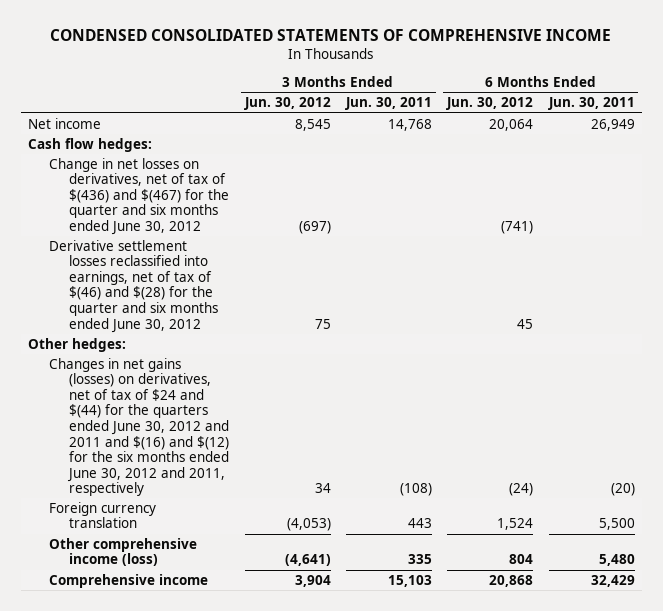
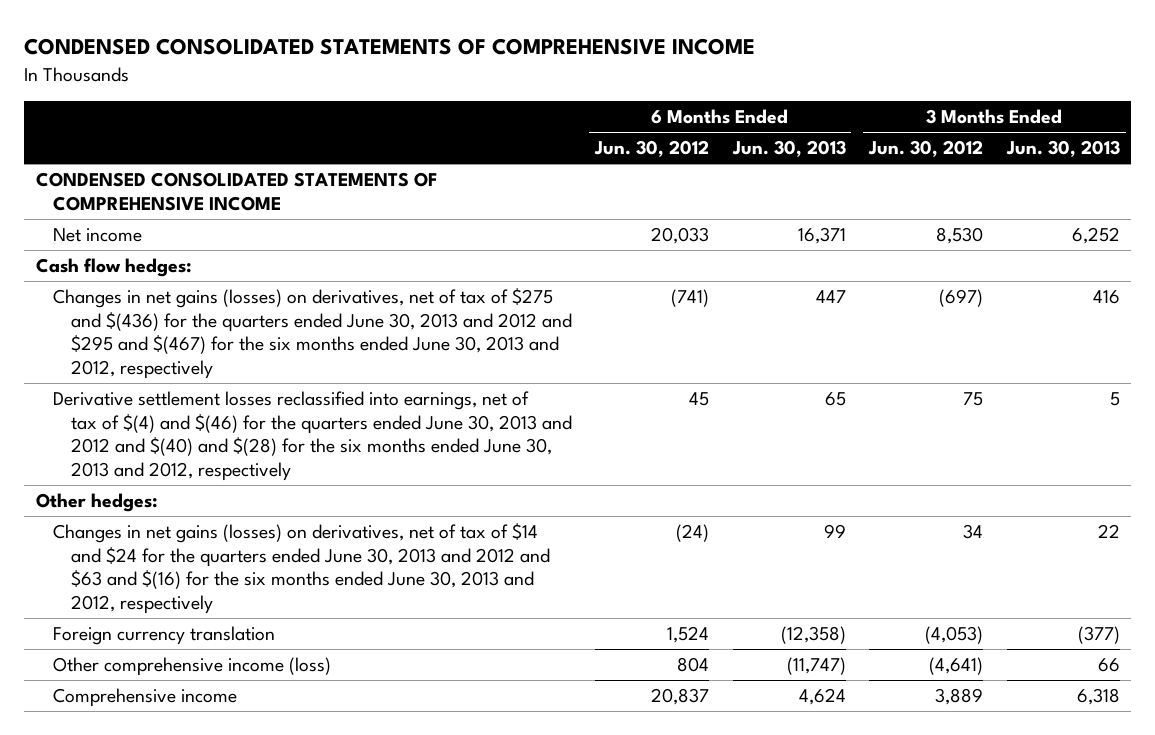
[344,97,432,111] Jun. 30, 2011 -> none
[547,97,635,111] Jun. 30, 2011 -> none
none -> [731,140,846,158] Jun. 30, 2013
none -> [1005,140,1120,158] Jun. 30, 2013
none -> [35,172,437,211] CONDENSED CONSOLIDATED STATEMENTS OF COMPREHENSIVE INCOME
[294,118,331,131] 8,545 -> [936,227,984,245] 8,530
[489,118,534,131] 20,064 -> [651,227,710,245] 20,033
[48,157,230,236] Change in net losses on derivatives, net of tax of $(436) and $(467) for the quarter and six months ended June 30, 2012 -> [53,288,572,380] Changes in net gains (losses) on derivatives, net of tax of $275 and $(436) for the quarters ended June 30, 2013 and 2012 and $295 and $(467) for the six months ended June 30, 2013 and 2012, respectively
[48,239,219,333] Derivative settlement losses reclassified into earnings, net of tax of $(46) and $(28) for the quarter and six months ended June 30, 2012 -> [53,391,572,482] Derivative settlement losses reclassified into earnings, net of tax of $(4) and $(46) for the quarters ended June 30, 2013 and 2012 and $(40) and $(28) for the six months ended June 30, 2013 and 2012, respectively
[48,357,230,497] Changes in net gains (losses) on derivatives, net of tax of $24 and $(44) for the quarters ended June 30, 2012 and 2011 and $(16) and $(12) for the six months ended June 30, 2012 and 2011, respectively -> [53,523,550,615] Changes in net gains (losses) on derivatives, net of tax of $14 and $24 for the quarters ended June 30, 2013 and 2012 and $63 and $(16) for the six months ended June 30, 2013 and 2012, respectively
[294,574,331,587] 3,904 -> [935,688,984,706] 3,889
[489,574,534,587] 20,868 -> [651,688,710,706] 20,837

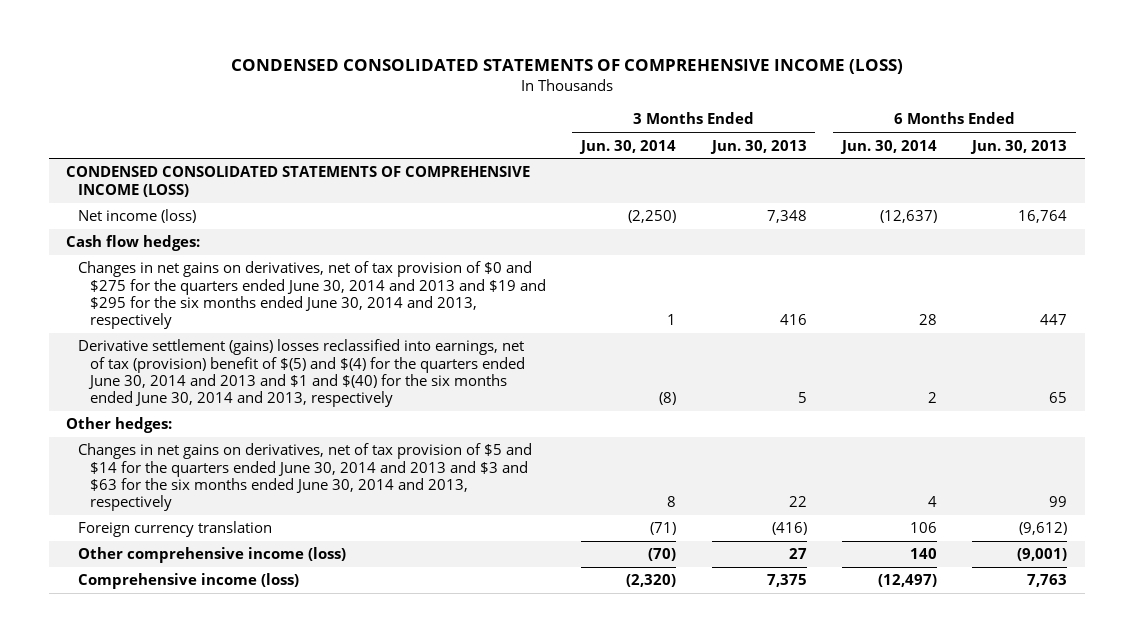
[23,38,755,56] CONDENSED CONSOLIDATED STATEMENTS OF COMPREHENSIVE INCOME -> [230,59,903,75] CONDENSED CONSOLIDATED STATEMENTS OF COMPREHENSIVE INCOME (LOSS)
[594,140,710,158] Jun. 30, 2012 -> none
[868,140,984,158] Jun. 30, 2012 -> none
none -> [579,139,677,154] Jun. 30, 2014
none -> [839,139,937,154] Jun. 30, 2014
[35,172,437,211] CONDENSED CONSOLIDATED STATEMENTS OF COMPREHENSIVE INCOME -> [66,166,531,197] CONDENSED CONSOLIDATED STATEMENTS OF COMPREHENSIVE INCOME (LOSS)
[53,228,143,243] Net income -> [78,209,197,224] Net income (loss)
[797,227,846,245] 16,371 -> [1018,210,1068,224] 16,764
[1071,227,1120,245] 6,252 -> [766,210,807,224] 7,348
[53,288,572,380] Changes in net gains (losses) on derivatives, net of tax of $275 and $(436) for the quarters ended June 30, 2013 and 2012 and $295 and $(467) for the six months ended June 30, 2013 and 2012, respectively -> [78,261,546,330] Changes in net gains on derivatives, net of tax provision of $0 and $275 for the quarters ended June 30, 2014 and 2013 and $19 and $295 for the six months ended June 30, 2014 and 2013, respectively
[53,391,572,482] Derivative settlement losses reclassified into earnings, net of tax of $(4) and $(46) for the quarters ended June 30, 2013 and 2012 and $(40) and $(28) for the six months ended June 30, 2013 and 2012, respectively -> [78,339,525,408] Derivative settlement (gains) losses reclassified into earnings, net of tax (provision) benefit of $(5) and $(4) for the quarters ended June 30, 2014 and 2013 and $1 and $(40) for the six months ended June 30, 2014 and 2013, respectively
[53,523,550,615] Changes in net gains (losses) on derivatives, net of tax of $14 and $24 for the quarters ended June 30, 2013 and 2012 and $63 and $(16) for the six months ended June 30, 2013 and 2012, respectively -> [78,443,533,512] Changes in net gains on derivatives, net of tax provision of $5 and $14 for the quarters ended June 30, 2014 and 2013 and $3 and $63 for the six months ended June 30, 2014 and 2013, respectively
[780,626,846,645] (12,358) -> [1019,522,1068,536] (9,612)
[1077,626,1120,645] (377) -> [771,522,807,536] (416)
[786,657,846,676] (11,747) -> [1017,548,1068,562] (9,001)
[1097,658,1120,673] 66 -> [788,548,807,560] 27
[53,688,238,708] Comprehensive income -> [78,573,300,590] Comprehensive income (loss)
[798,688,846,706] 4,624 -> [1027,574,1068,588] 7,763
[1076,688,1120,706] 6,318 -> [766,574,807,588] 7,375

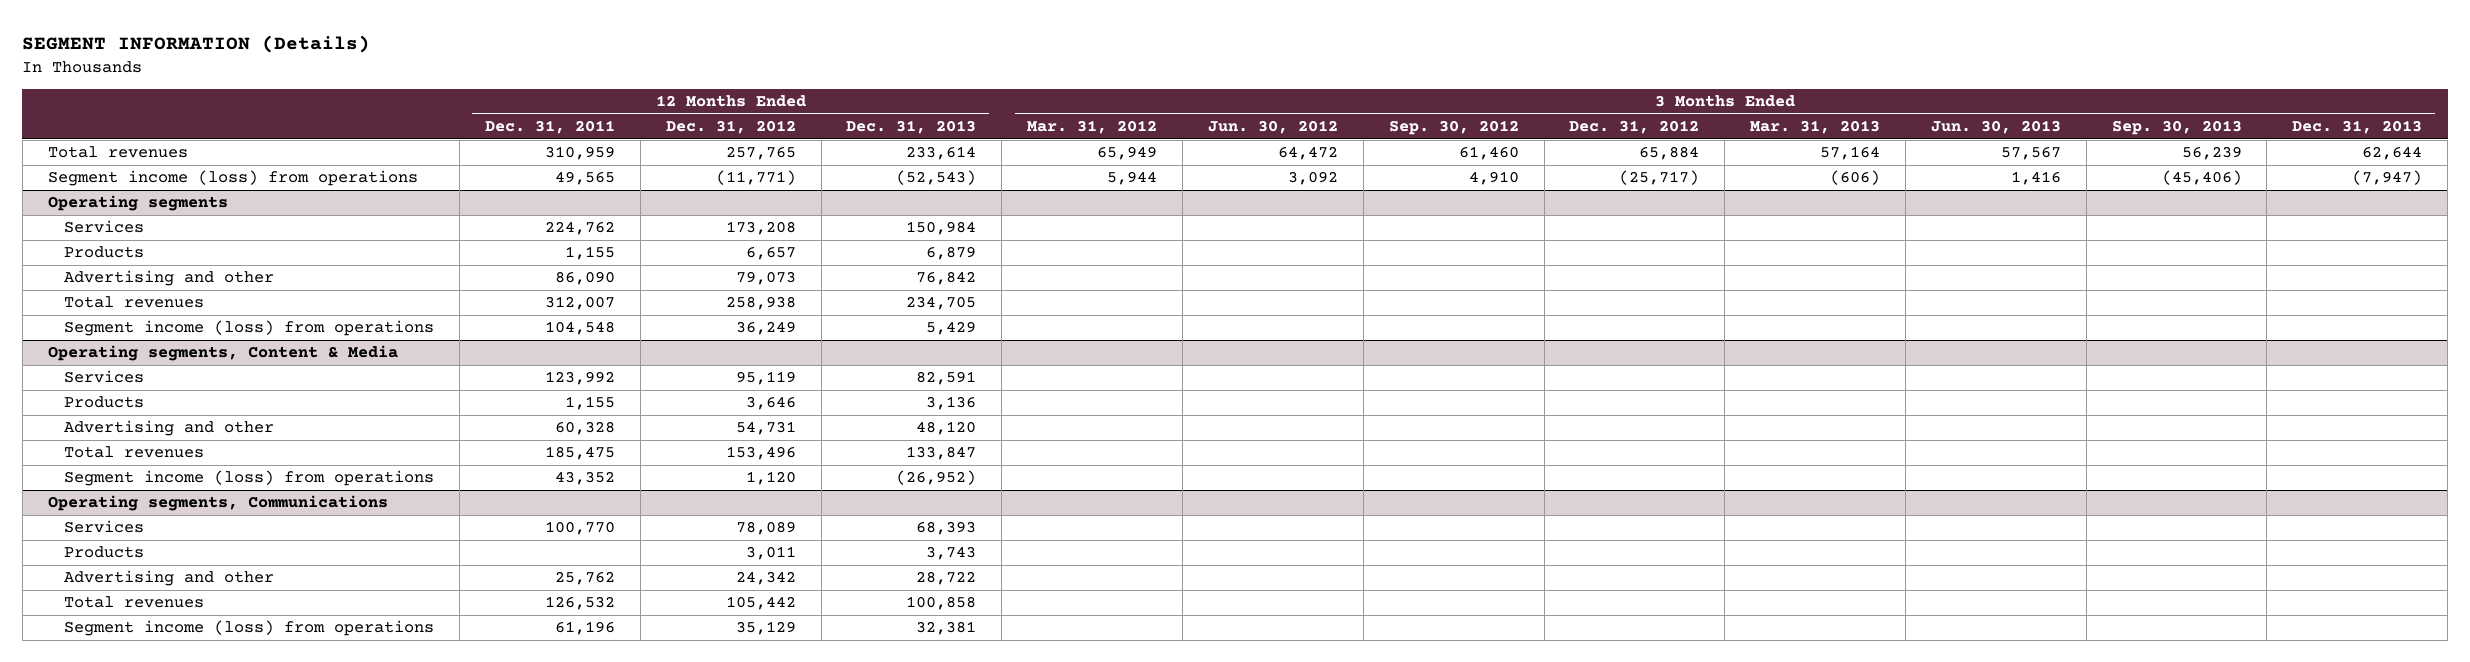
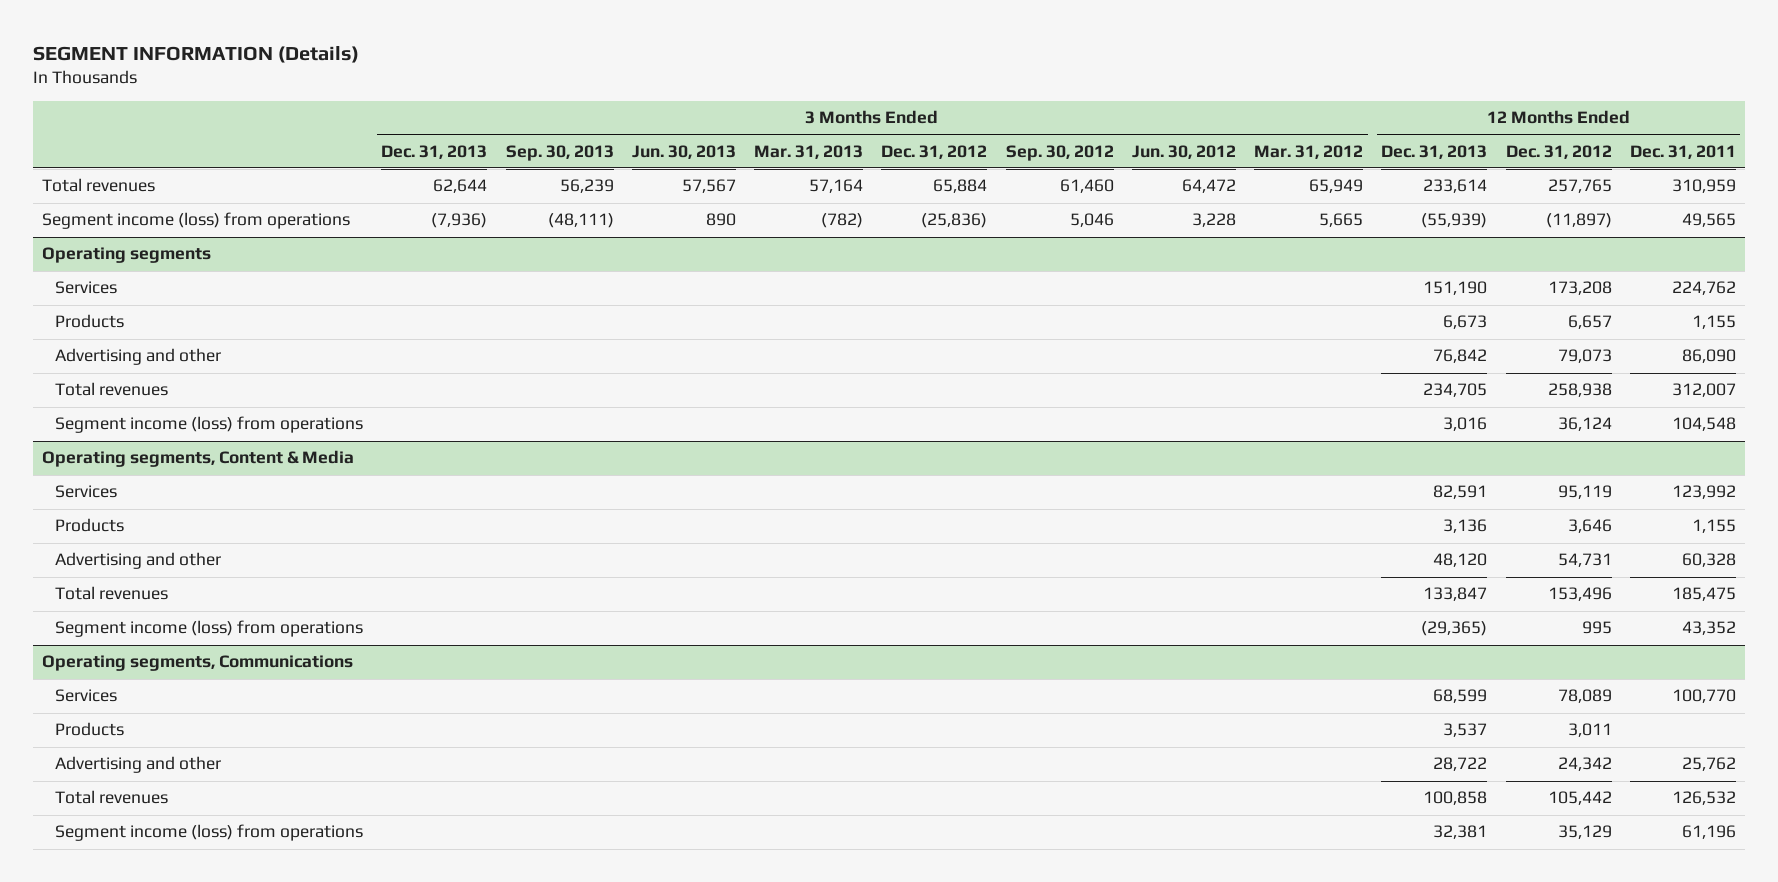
[715,170,796,186] (11,771) -> [1545,213,1612,229] (11,897)
[896,170,977,186] (52,543) -> [1421,213,1488,229] (55,939)
[1107,171,1158,186] 5,944 -> [1319,213,1364,228] 5,665
[1287,171,1338,186] 3,092 -> [1191,213,1236,228] 3,228
[1468,171,1519,186] 4,910 -> [1069,213,1114,228] 5,046
[1619,170,1700,186] (25,717) -> [921,213,988,229] (25,836)
[1830,170,1881,186] (606) -> [821,213,864,229] (782)
[2010,171,2061,186] 1,416 -> [705,213,736,227] 890
[2161,170,2242,186] (45,406) -> [547,213,614,229] (48,111)
[2352,170,2423,186] (7,947) -> [431,213,488,229] (7,936)
[906,221,977,236] 150,984 -> [1423,281,1488,296] 151,190
[926,246,977,261] 6,879 -> [1443,315,1488,330] 6,673
[735,321,796,336] 36,249 -> [1557,417,1612,432] 36,124
[926,321,977,336] 5,429 -> [1443,417,1488,432] 3,016
[745,471,796,486] 1,120 -> [1581,621,1612,635] 995
[896,470,977,486] (26,952) -> [1421,621,1488,637] (29,365)
[916,521,977,536] 68,393 -> [1433,689,1488,704] 68,599
[926,546,977,561] 3,743 -> [1443,723,1488,738] 3,537

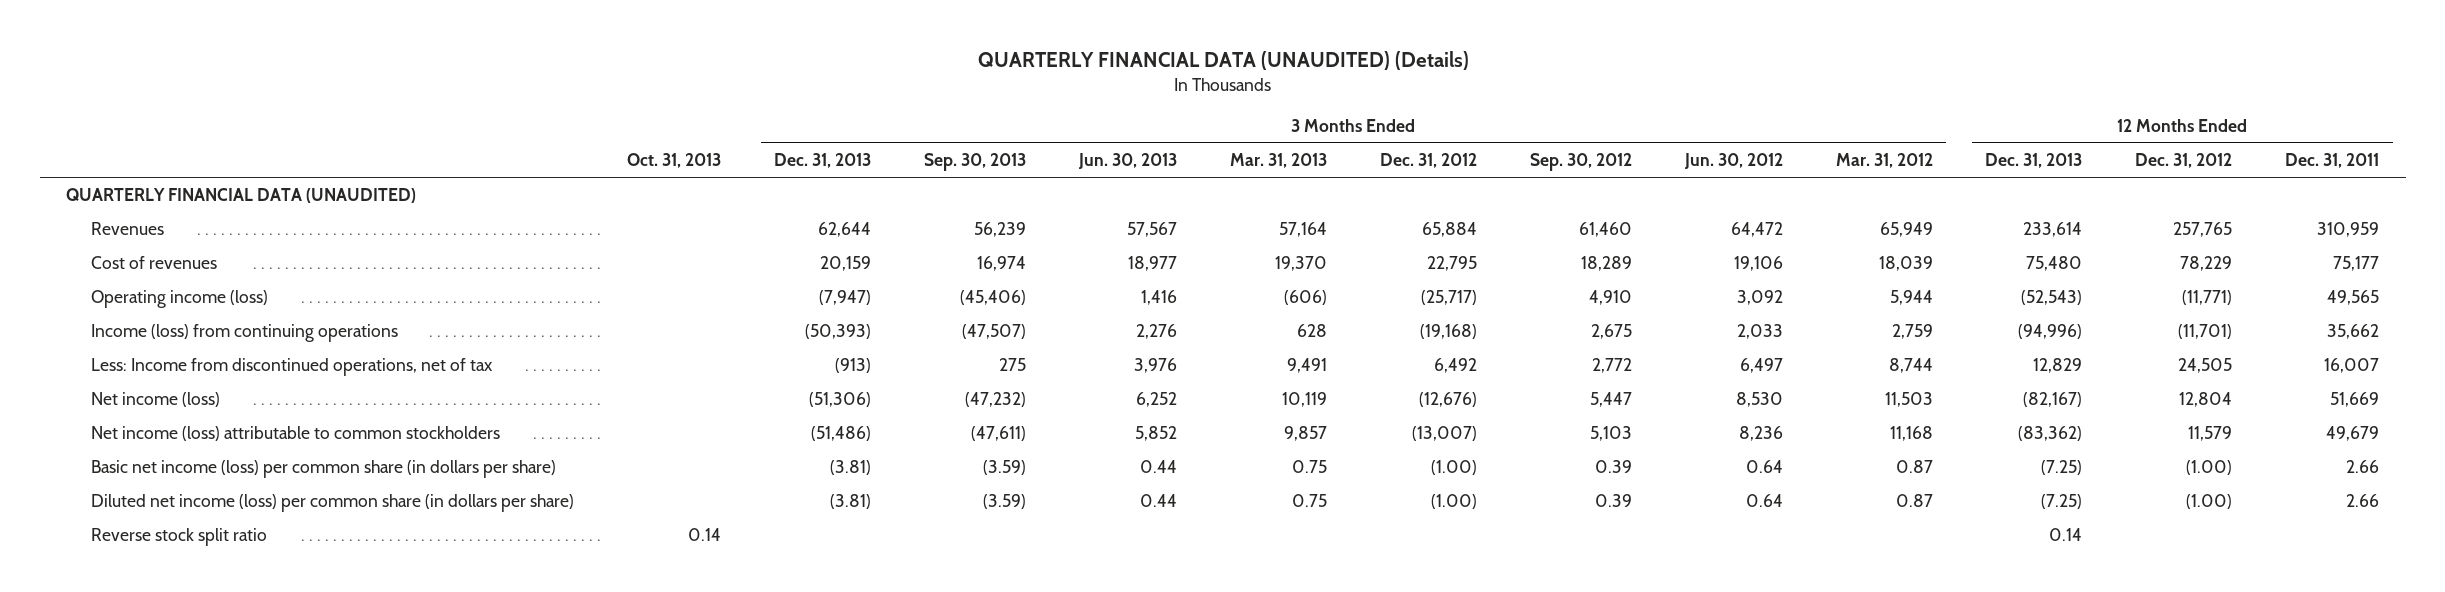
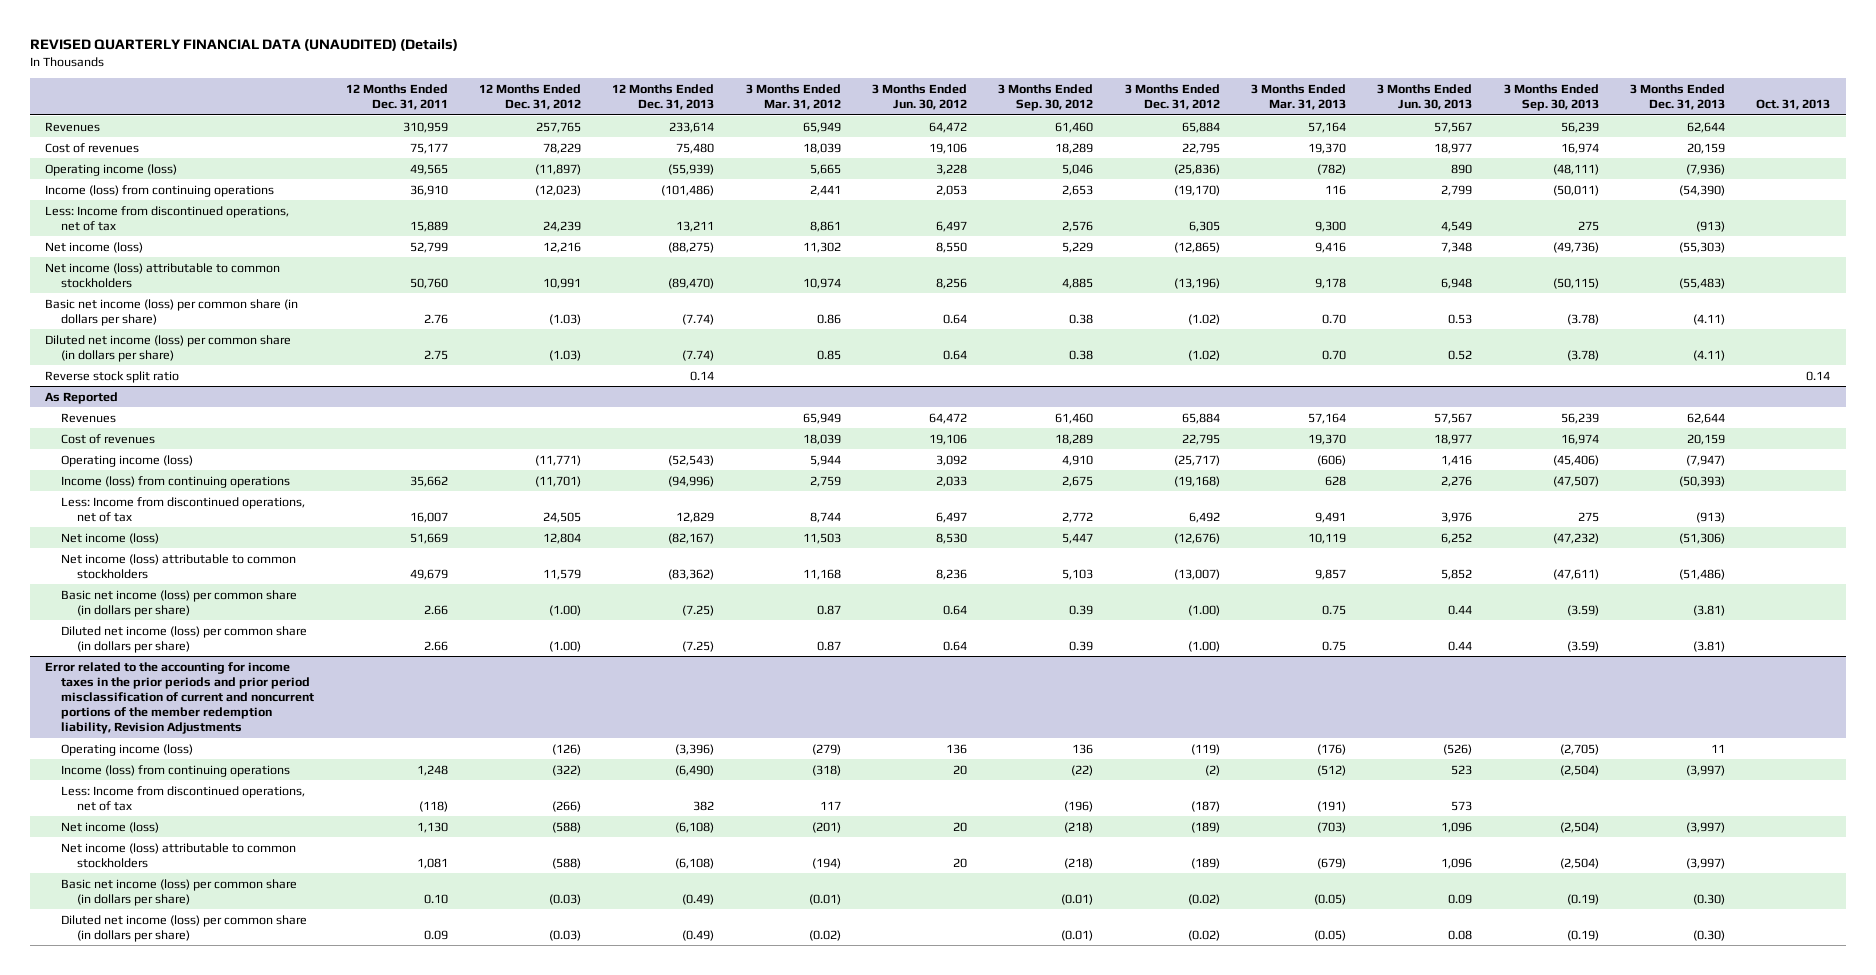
[977,50,1469,70] QUARTERLY FINANCIAL DATA (UNAUDITED) (Details) -> [29,38,458,52] REVISED QUARTERLY FINANCIAL DATA (UNAUDITED) (Details)
[65,188,416,204] QUARTERLY FINANCIAL DATA (UNAUDITED) -> none
[818,290,871,306] (7,947) -> [1686,163,1726,175] (7,936)
[959,290,1026,306] (45,406) -> [1552,163,1599,175] (48,111)
[1140,290,1177,306] 1,416 -> [1451,163,1473,174] 890
[1283,290,1327,306] (606) -> [1316,163,1346,175] (782)
[1420,290,1477,306] (25,717) -> [1173,163,1220,175] (25,836)
[1588,290,1632,306] 4,910 -> [1062,163,1094,175] 5,046
[1736,290,1783,306] 3,092 -> [935,163,967,175] 3,228
[1889,290,1933,306] 5,944 -> [809,163,841,175] 5,665
[2021,290,2083,306] (52,543) -> [668,163,715,175] (55,939)
[2182,290,2233,306] (11,771) -> [534,163,581,175] (11,897)
none -> [45,184,275,197] Income (loss) from continuing operations
none -> [45,205,290,231] Less: Income from discontinued operations, net of tax
none -> [45,241,144,253] Net income (loss)
none -> [45,262,281,288] Net income (loss) attributable to common stockholders
none -> [45,298,299,326] Basic net income (loss) per common share (in dollars per share)
none -> [45,334,292,362] Diluted net income (loss) per common share (in dollars per share)
[91,528,268,547] Reverse stock split ratio -> [45,370,180,383] Reverse stock split ratio
none -> [45,391,119,404] As Reported
none -> [61,412,117,423] Revenues
none -> [61,433,156,444] Cost of revenues
none -> [61,454,194,467] Operating income (loss)
none -> [45,661,315,735] Error related to the accounting for income taxes in the prior periods and prior period misclassification of current and noncurrent portions of the member redemption liability, Revision Adjustments
none -> [61,743,194,756] Operating income (loss)
none -> [61,764,291,777] Income (loss) from continuing operations
none -> [61,785,306,811] Less: Income from discontinued operations, net of tax
none -> [61,821,160,833] Net income (loss)
none -> [61,842,297,868] Net income (loss) attributable to common stockholders
none -> [61,878,298,906] Basic net income (loss) per common share (in dollars per share)
none -> [61,914,308,942] Diluted net income (loss) per common share (in dollars per share)

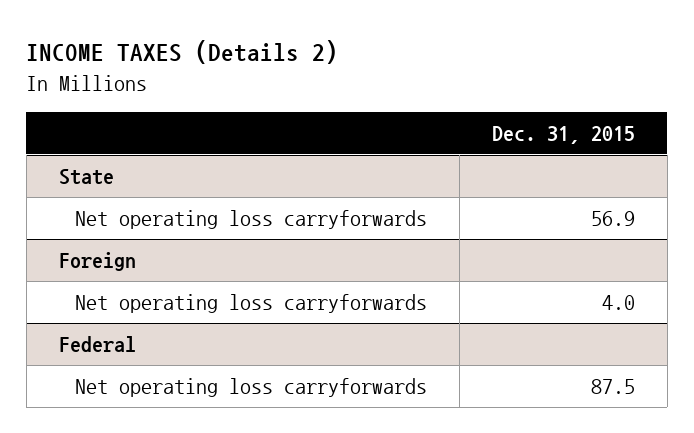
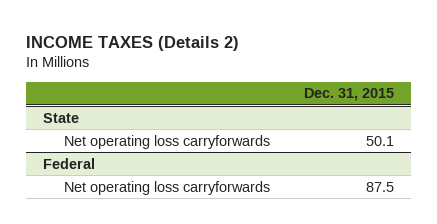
[58,252,136,272] Foreign -> none
[74,294,427,314] Net operating loss carryforwards -> none
[590,211,635,227] 56.9 -> [365,135,394,146] 50.1

